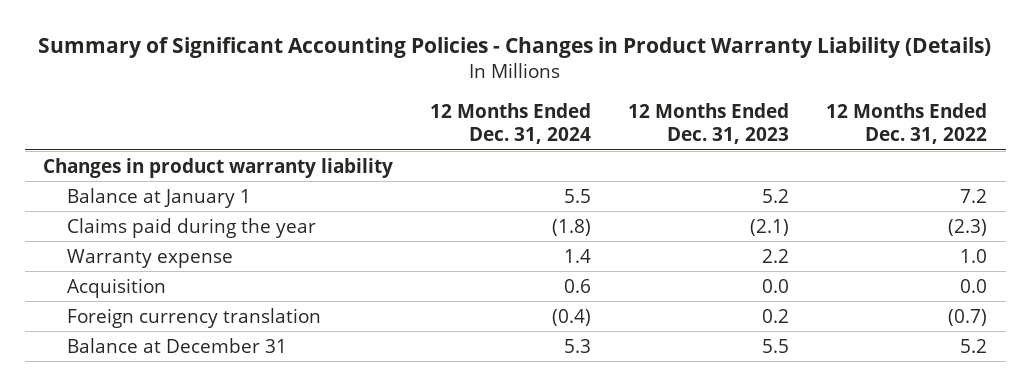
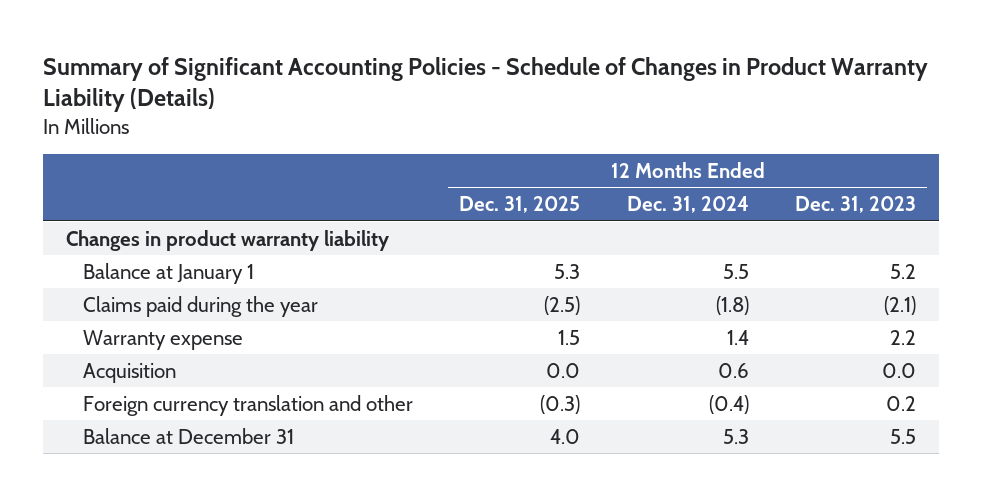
[38,37,992,59] Summary of Significant Accounting Policies - Changes in Product Warranty Liability (Details) -> [43,56,929,113] Summary of Significant Accounting Policies - Schedule of Changes in Product Warranty Liability (Details)
[826,103,988,145] 12 Months Ended Dec. 31, 2022 -> none
none -> [459,196,581,214] Dec. 31, 2025
[67,307,322,328] Foreign currency translation -> [83,394,414,416] Foreign currency translation and other

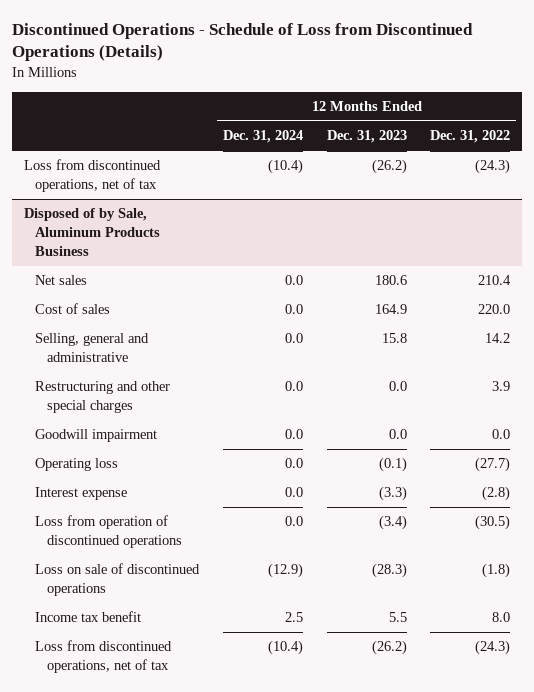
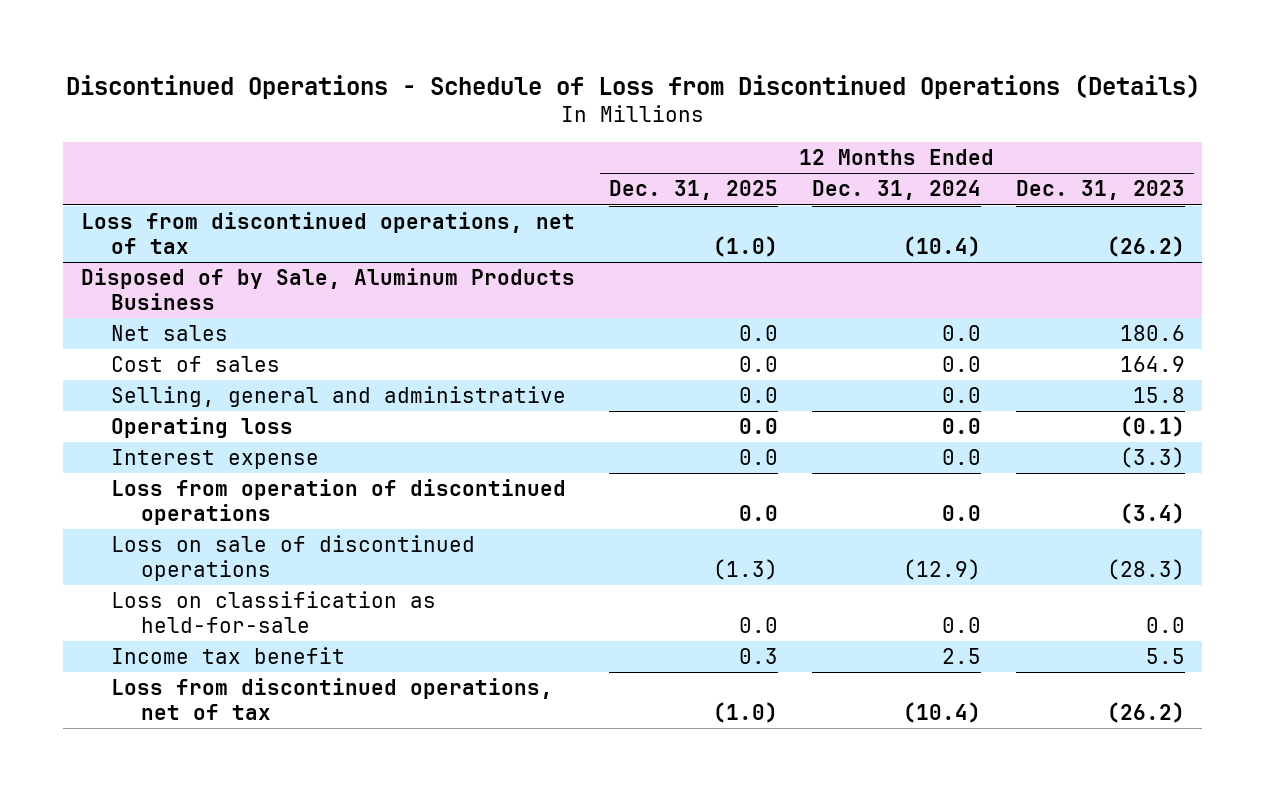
[430,130,511,144] Dec. 31, 2022 -> none
none -> [608,180,778,201] Dec. 31, 2025
[35,381,171,414] Restructuring and other special charges -> none
[35,429,158,443] Goodwill impairment -> none
none -> [110,590,436,633] Loss on classification as held-for-sale

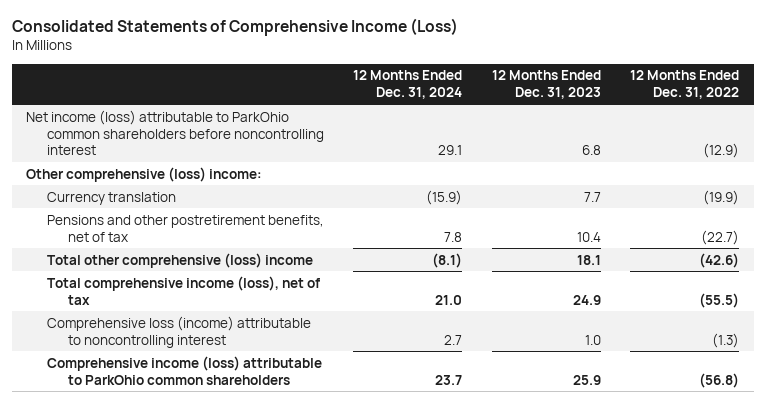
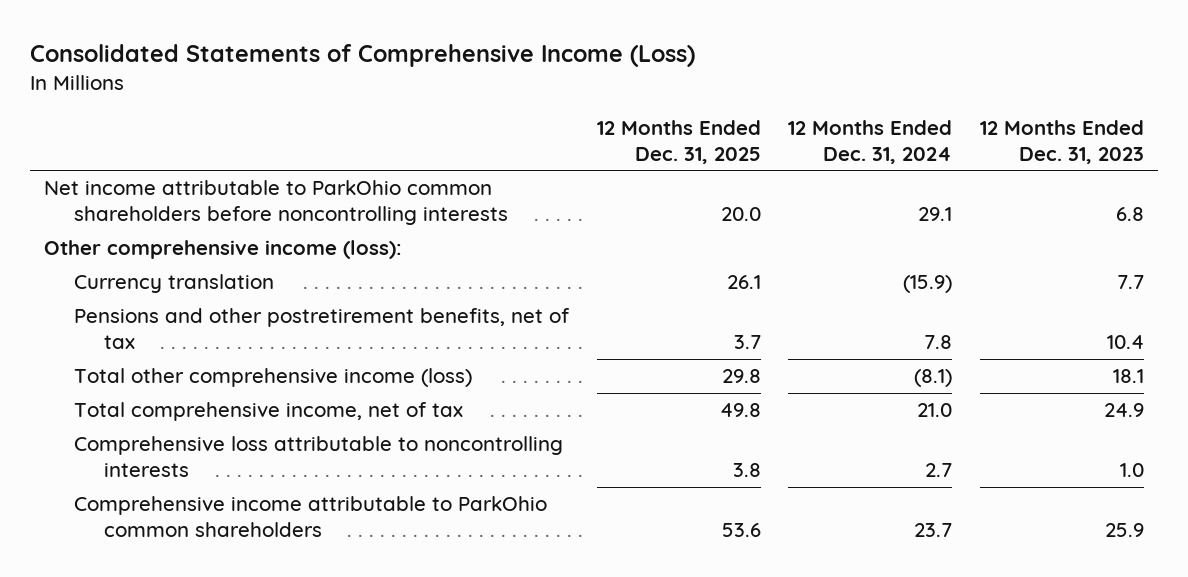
[630,70,740,100] 12 Months Ended Dec. 31, 2022 -> none
none -> [596,119,761,164] 12 Months Ended Dec. 31, 2025
[26,109,324,156] Net income (loss) attributable to ParkOhio common shareholders before noncontrolling interest -> [44,180,508,226] Net income attributable to ParkOhio common shareholders before noncontrolling interests
[26,166,263,182] Other comprehensive (loss) income: -> [44,240,403,260] Other comprehensive income (loss):
[46,252,313,268] Total other comprehensive (loss) income -> [73,368,472,388] Total other comprehensive income (loss)
[46,275,320,305] Total comprehensive income (loss), net of tax -> [73,402,463,422] Total comprehensive income, net of tax
[46,315,311,348] Comprehensive loss (income) attributable to noncontrolling interest -> [73,436,563,478] Comprehensive loss attributable to noncontrolling interests
[46,355,322,385] Comprehensive income (loss) attributable to ParkOhio common shareholders -> [73,496,547,538] Comprehensive income attributable to ParkOhio common shareholders

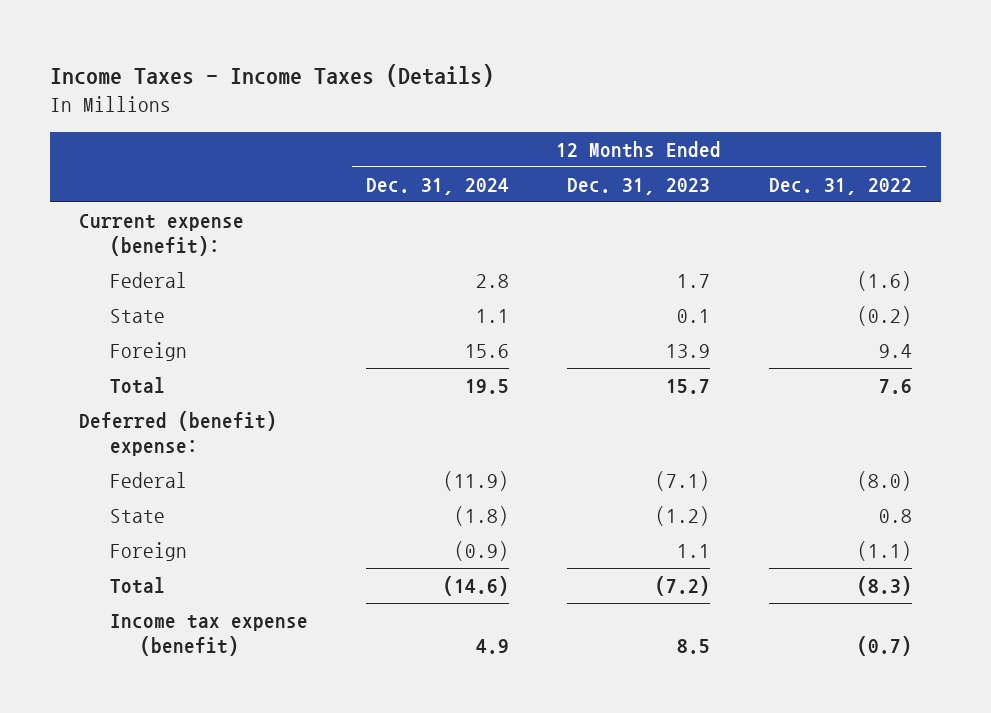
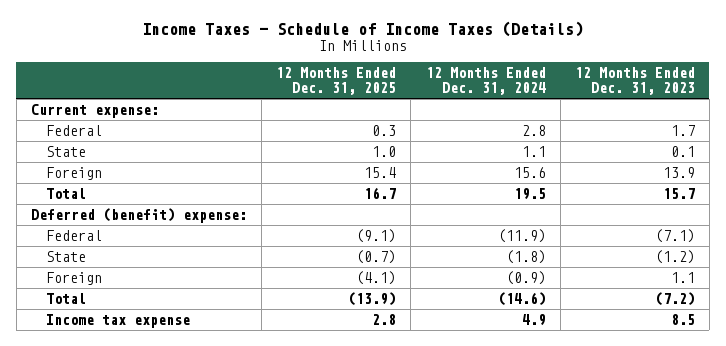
[50,63,495,87] Income Taxes - Income Taxes (Details) -> [141,20,583,37] Income Taxes - Schedule of Income Taxes (Details)
[768,178,912,196] Dec. 31, 2022 -> none
none -> [276,67,397,96] 12 Months Ended Dec. 31, 2025
[79,214,245,256] Current expense (benefit): -> [30,103,159,118] Current expense:
[109,614,308,656] Income tax expense (benefit) -> [46,313,191,328] Income tax expense

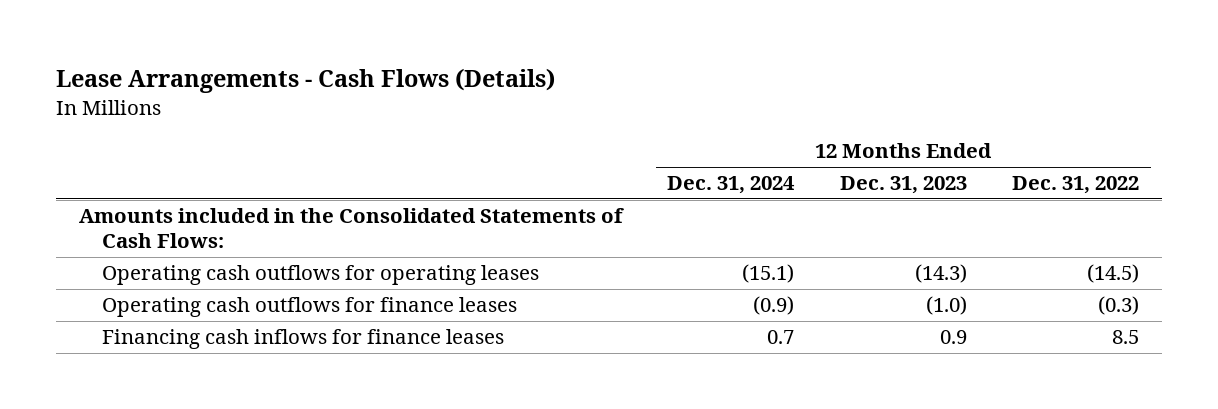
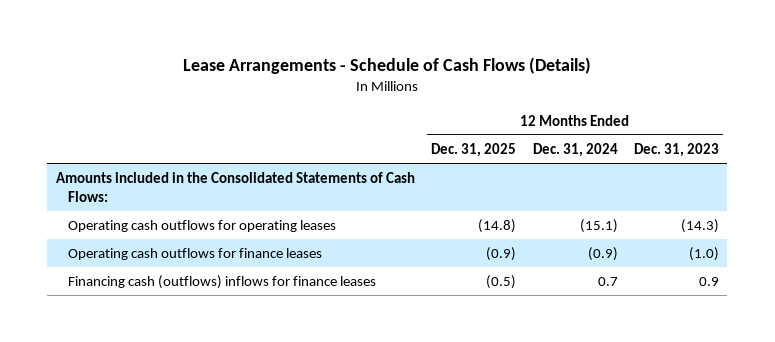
[55,68,555,94] Lease Arrangements - Cash Flows (Details) -> [183,56,592,74] Lease Arrangements - Schedule of Cash Flows (Details)
[1012,176,1140,195] Dec. 31, 2022 -> none
none -> [431,142,517,157] Dec. 31, 2025
[102,329,505,350] Financing cash inflows for finance leases -> [67,275,376,290] Financing cash (outflows) inflows for finance leases

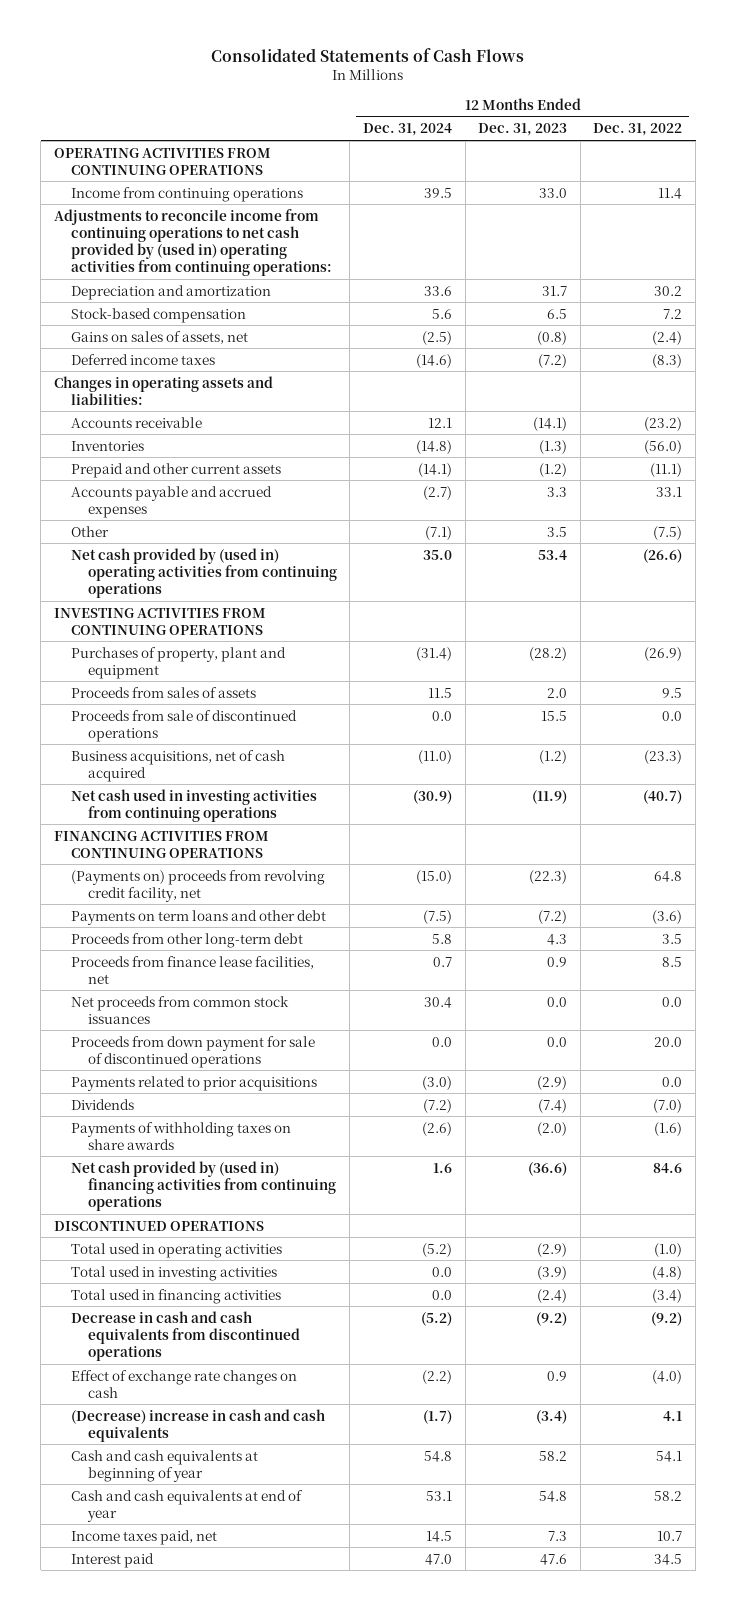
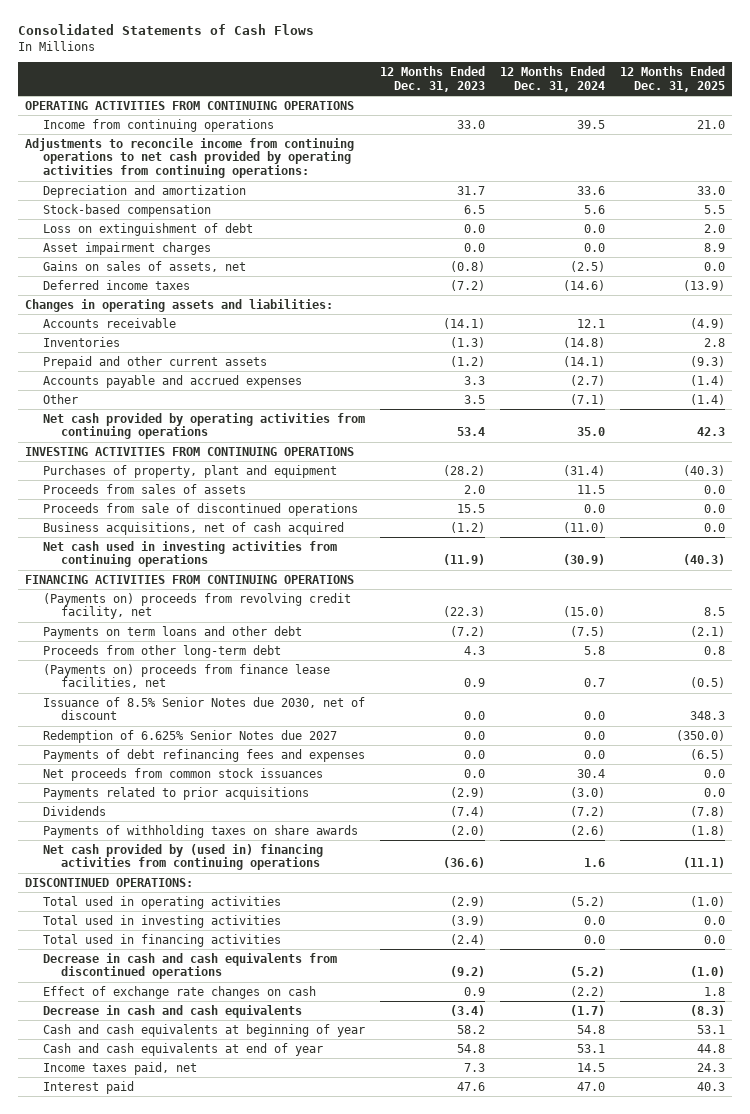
[593,123,683,137] Dec. 31, 2022 -> none
none -> [619,66,725,92] 12 Months Ended Dec. 31, 2025
[53,208,332,276] Adjustments to reconcile income from continuing operations to net cash provided by (used in) operating activities from continuing operations: -> [25,137,355,179] Adjustments to reconcile income from continuing operations to net cash provided by operating activities from continuing operations:
none -> [43,222,254,236] Loss on extinguishment of debt
none -> [43,241,212,255] Asset impairment charges
[70,547,337,598] Net cash provided by (used in) operating activities from continuing operations -> [43,412,366,440] Net cash provided by operating activities from continuing operations
[70,955,314,984] Proceeds from finance lease facilities, net -> [43,663,331,689] (Payments on) proceeds from finance lease facilities, net
none -> [43,696,366,721] Issuance of 8.5% Senior Notes due 2030, net of discount
none -> [43,729,338,743] Redemption of 6.625% Senior Notes due 2027
none -> [43,748,366,762] Payments of debt refinancing fees and expenses
[70,1035,315,1068] Proceeds from down payment for sale of discontinued operations -> none
[53,1220,264,1231] DISCONTINUED OPERATIONS -> [25,877,194,887] DISCONTINUED OPERATIONS:
[70,1408,325,1442] (Decrease) increase in cash and cash equivalents -> [43,1004,303,1018] Decrease in cash and cash equivalents

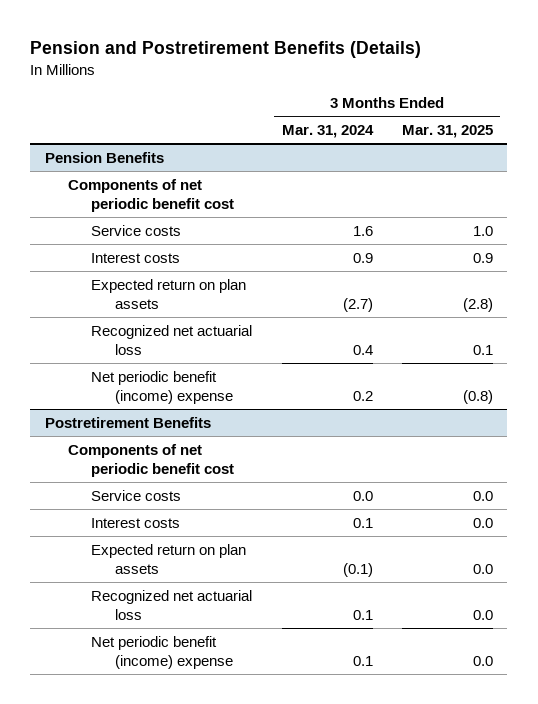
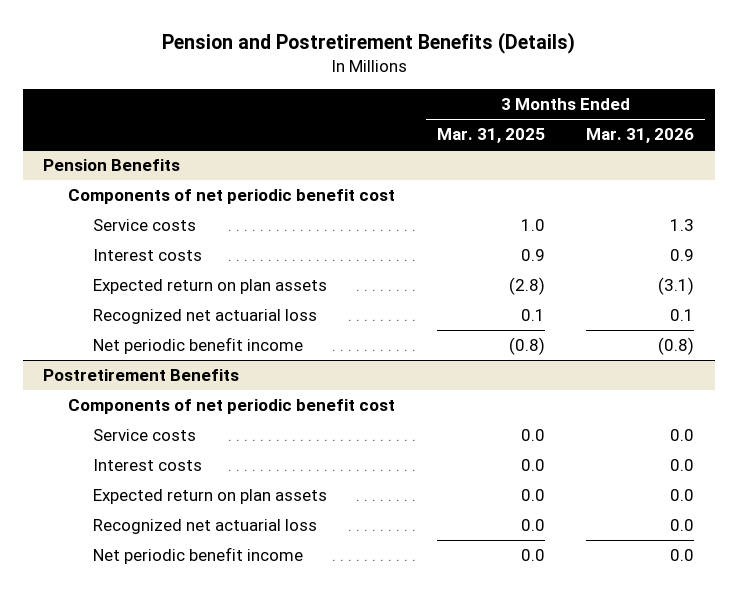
[281,125,374,139] Mar. 31, 2024 -> none
none -> [586,128,695,144] Mar. 31, 2026
[91,370,233,405] Net periodic benefit (income) expense -> [92,337,303,355] Net periodic benefit income
[91,635,233,670] Net periodic benefit (income) expense -> [92,547,303,565] Net periodic benefit income

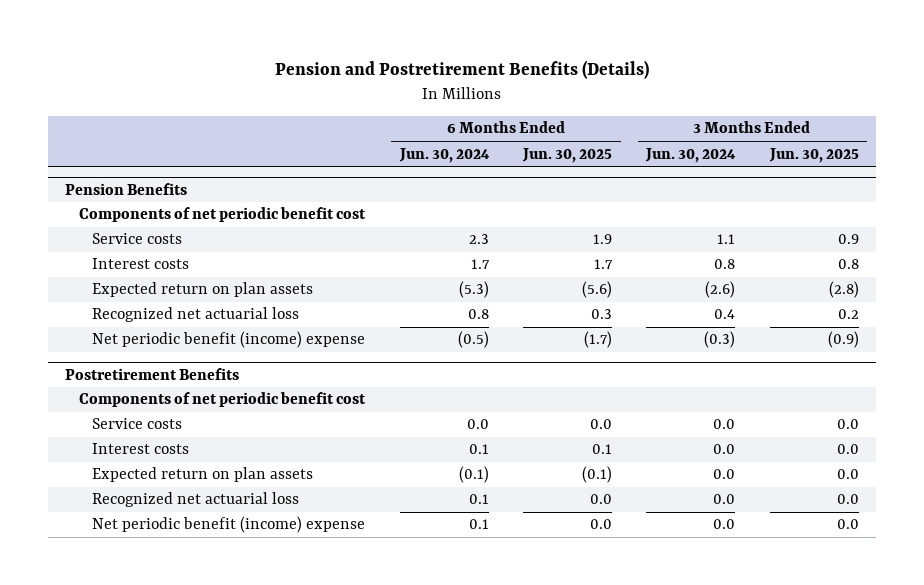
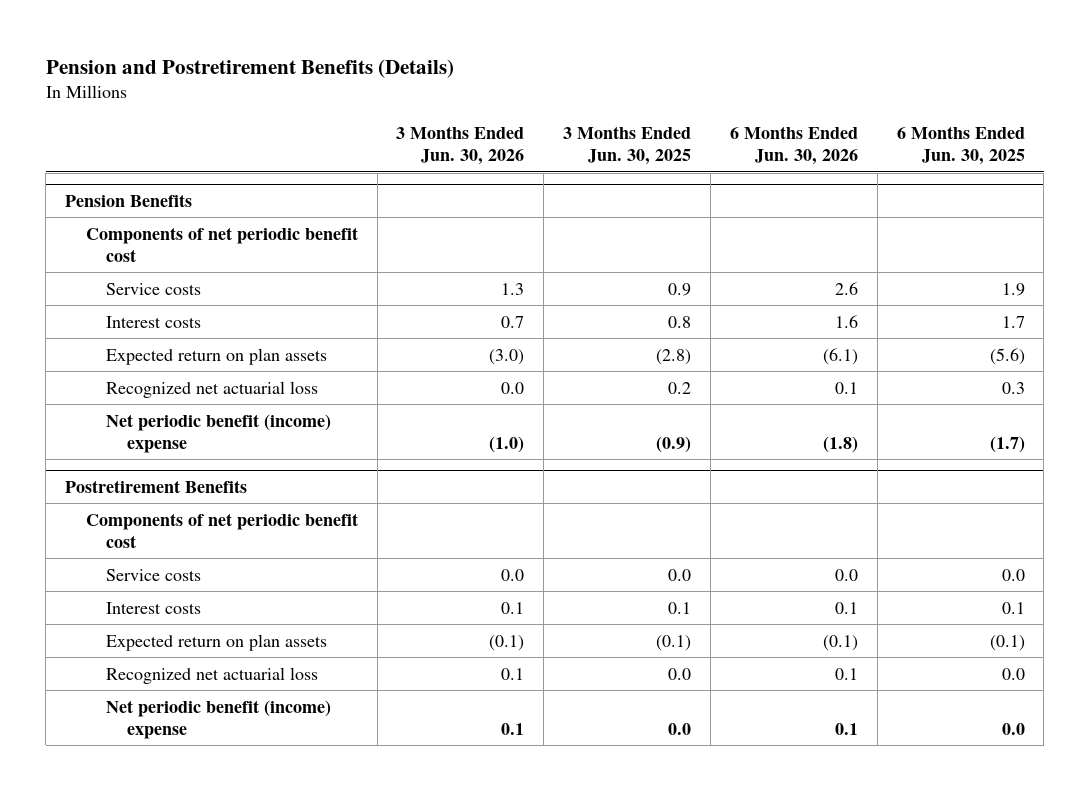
[398,147,490,163] Jun. 30, 2024 -> none
[645,147,737,163] Jun. 30, 2024 -> none
none -> [396,126,525,166] 3 Months Ended Jun. 30, 2026
none -> [729,126,858,166] 6 Months Ended Jun. 30, 2026
[836,444,859,455] 0.0 -> [668,601,692,614] 0.1
[836,469,859,480] 0.0 -> [656,634,692,651] (0.1)

